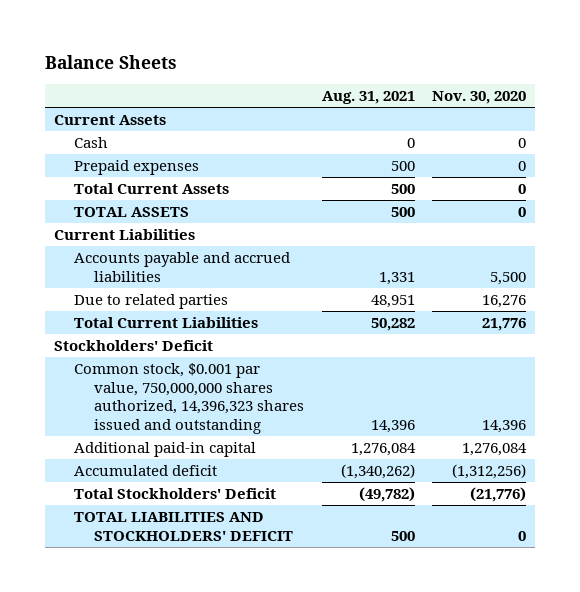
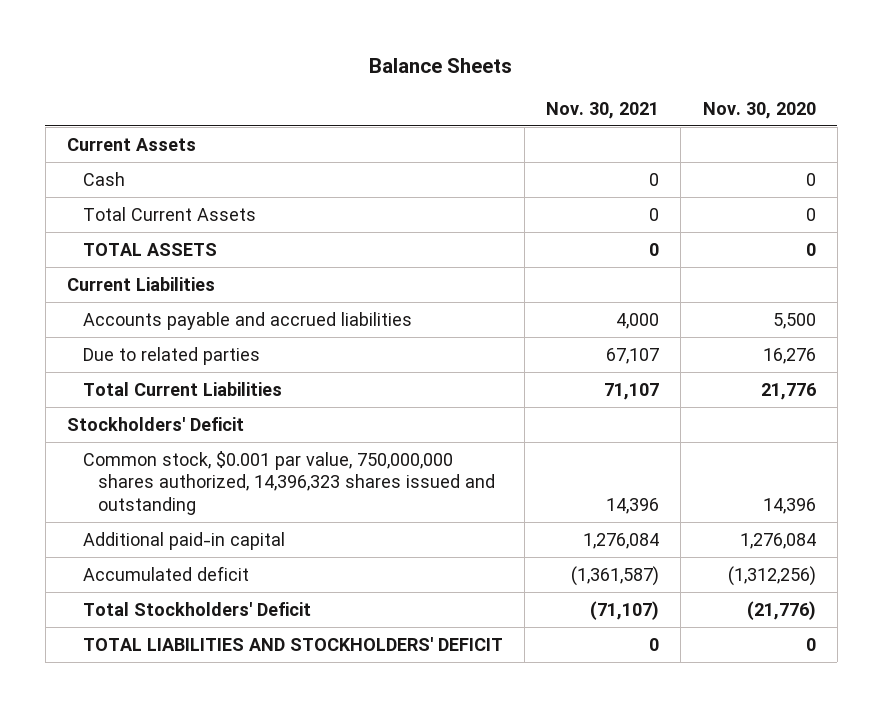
[321,91,415,105] Aug. 31, 2021 -> none
none -> [546,101,660,119] Nov. 30, 2021
[74,160,200,176] Prepaid expenses -> none

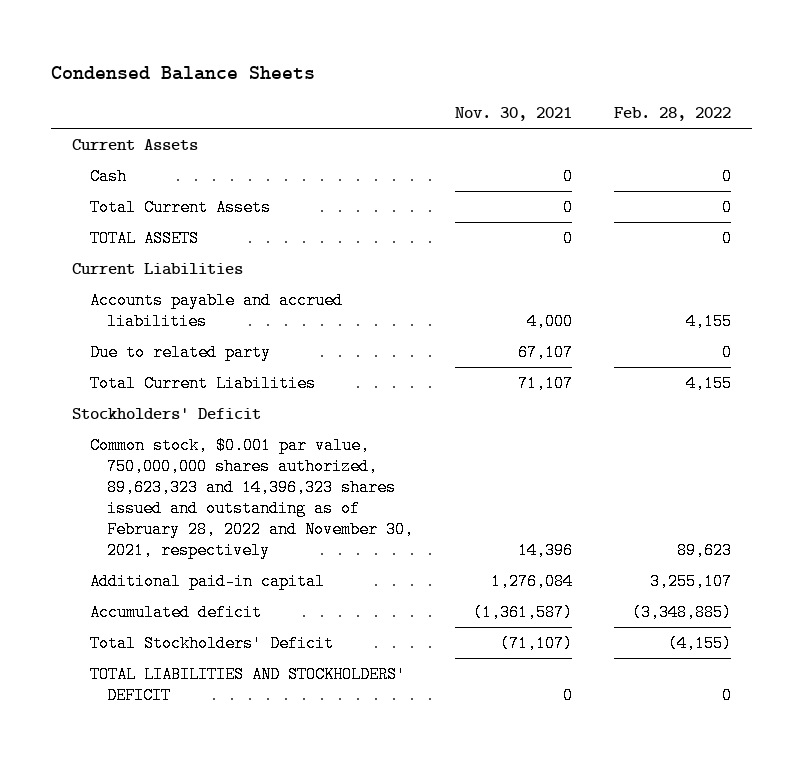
[369,58,513,74] Balance Sheets -> [51,66,316,81] Condensed Balance Sheets
[702,101,816,119] Nov. 30, 2020 -> none
none -> [614,107,732,122] Feb. 28, 2022
[82,346,260,365] Due to related parties -> [89,344,271,362] Due to related party
[82,450,496,515] Common stock, $0.001 par value, 750,000,000 shares authorized, 14,396,323 shares issued and outstanding -> [89,437,415,560] Common stock, $0.001 par value, 750,000,000 shares authorized, 89,623,323 and 14,396,323 shares issued and outstanding as of February 28, 2022 and November 30, 2021, respectively

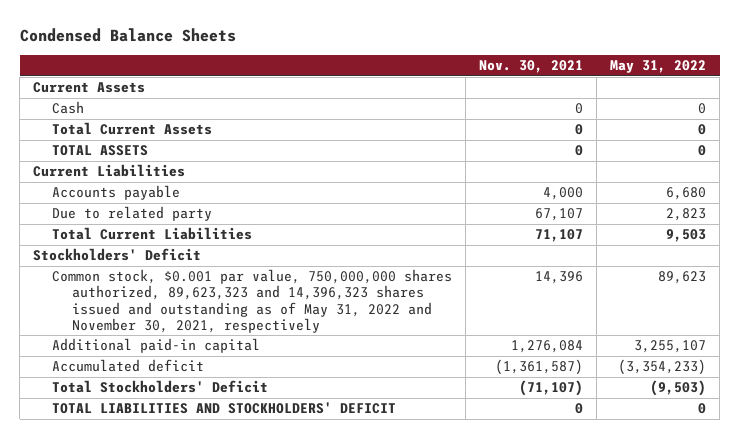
[614,107,732,122] Feb. 28, 2022 -> none
none -> [610,60,707,74] May 31, 2022
[89,292,343,331] Accounts payable and accrued liabilities -> none
none -> [52,185,181,201] Accounts payable
[89,437,415,560] Common stock, $0.001 par value, 750,000,000 shares authorized, 89,623,323 and 14,396,323 shares issued and outstanding as of February 28, 2022 and November 30, 2021, respectively -> [52,269,453,333] Common stock, $0.001 par value, 750,000,000 shares authorized, 89,623,323 and 14,396,323 shares issued and outstanding as of May 31, 2022 and November 30, 2021, respectively

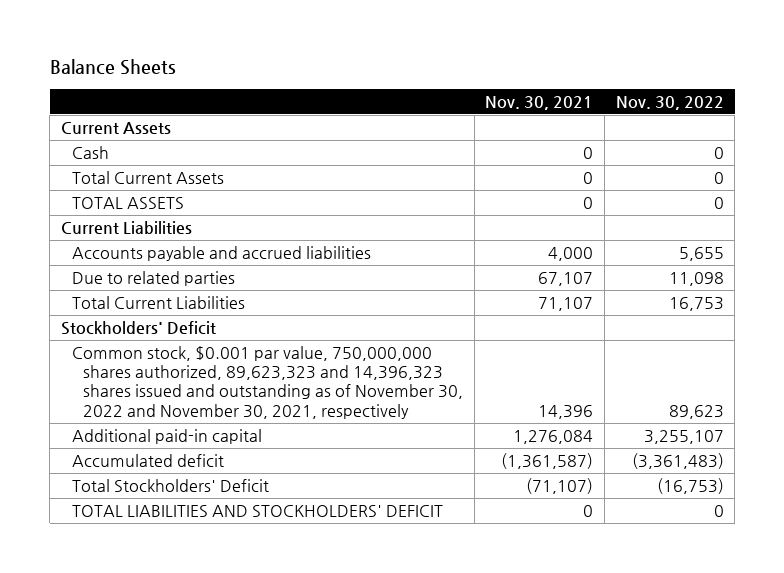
[19,28,236,43] Condensed Balance Sheets -> [49,59,176,76] Balance Sheets
[610,60,707,74] May 31, 2022 -> none
none -> [615,95,724,110] Nov. 30, 2022
[52,185,181,201] Accounts payable -> none
none -> [71,245,371,261] Accounts payable and accrued liabilities
[52,206,213,222] Due to related party -> [71,270,235,286] Due to related parties
[52,269,453,333] Common stock, $0.001 par value, 750,000,000 shares authorized, 89,623,323 and 14,396,323 shares issued and outstanding as of May 31, 2022 and November 30, 2021, respectively -> [71,345,464,419] Common stock, $0.001 par value, 750,000,000 shares authorized, 89,623,323 and 14,396,323 shares issued and outstanding as of November 30, 2022 and November 30, 2021, respectively

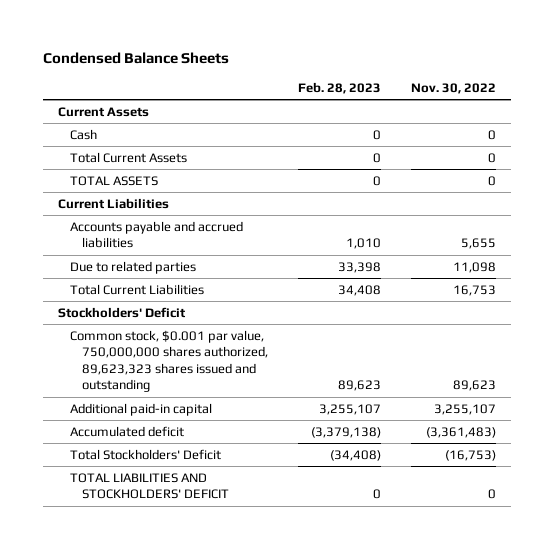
[49,59,176,76] Balance Sheets -> [42,51,229,64] Condensed Balance Sheets
[485,95,594,110] Nov. 30, 2021 -> none
none -> [297,81,381,94] Feb. 28, 2023
[71,345,464,419] Common stock, $0.001 par value, 750,000,000 shares authorized, 89,623,323 and 14,396,323 shares issued and outstanding as of November 30, 2022 and November 30, 2021, respectively -> [69,329,268,393] Common stock, $0.001 par value, 750,000,000 shares authorized, 89,623,323 shares issued and outstanding

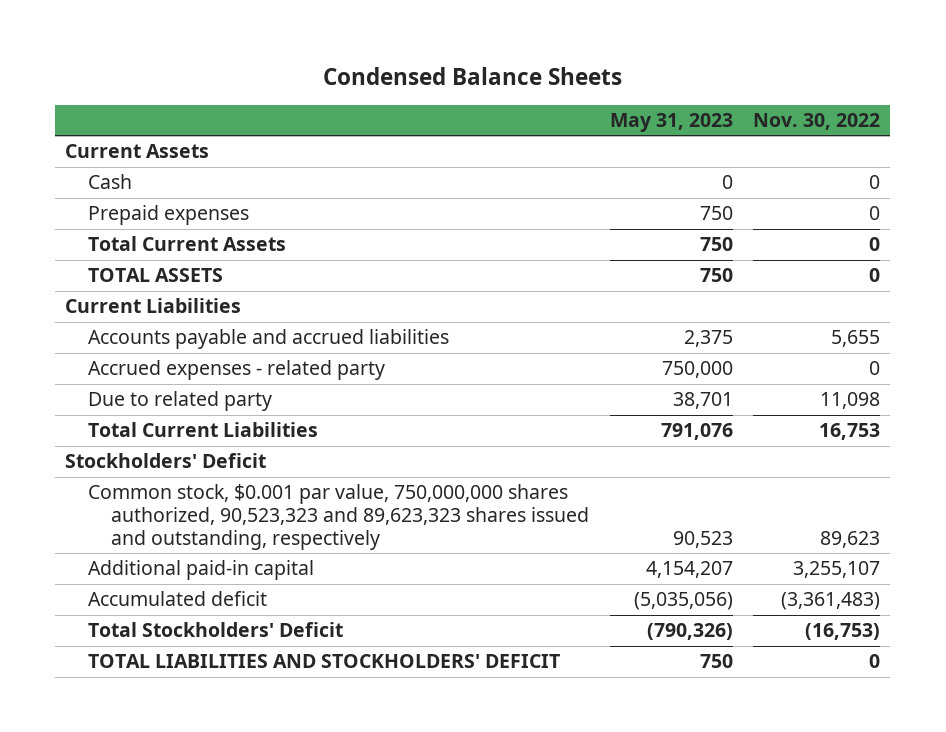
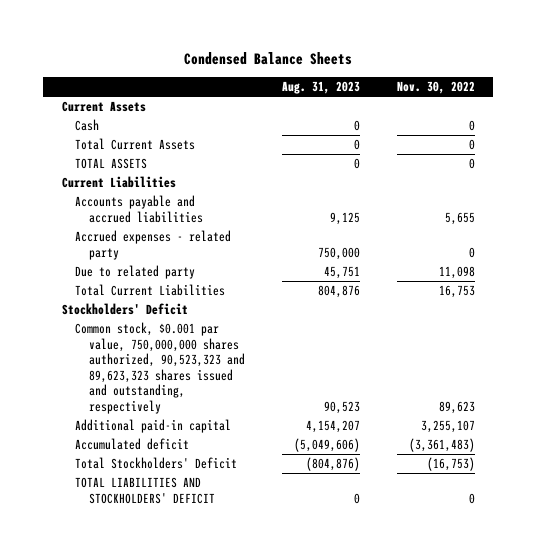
[609,112,733,132] May 31, 2023 -> none
none -> [281,81,360,95] Aug. 31, 2023
[88,205,250,226] Prepaid expenses -> none

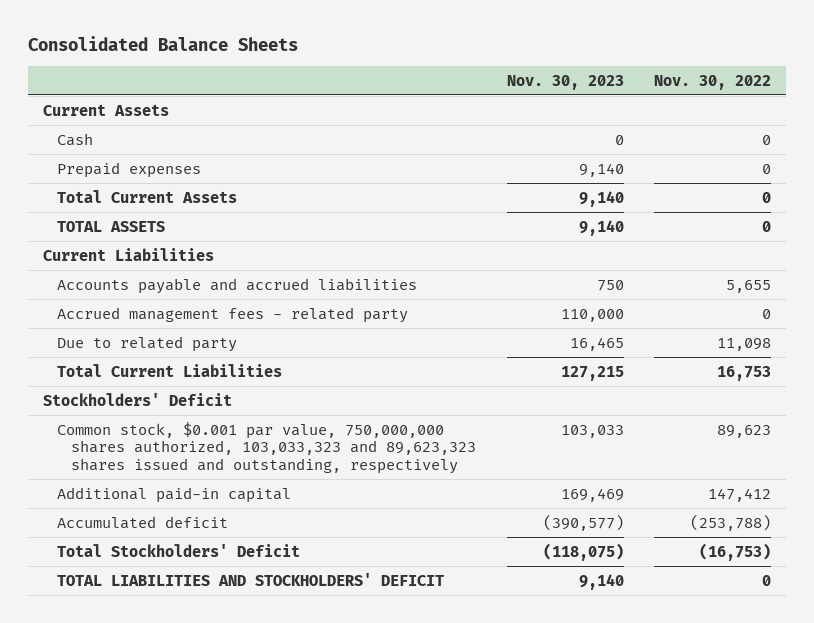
[184,51,353,65] Condensed Balance Sheets -> [27,36,298,52] Consolidated Balance Sheets
[281,81,360,95] Aug. 31, 2023 -> none
none -> [506,74,624,90] Nov. 30, 2023
none -> [57,161,202,178] Prepaid expenses
[75,230,232,260] Accrued expenses - related party -> [57,306,409,323] Accrued management fees - related party
[75,322,246,414] Common stock, $0.001 par value, 750,000,000 shares authorized, 90,523,323 and 89,623,323 shares issued and outstanding, respectively -> [57,421,477,475] Common stock, $0.001 par value, 750,000,000 shares authorized, 103,033,323 and 89,623,323 shares issued and outstanding, respectively
[420,420,475,434] 3,255,107 -> [708,487,772,502] 147,412
[408,438,475,453] (3,361,483) -> [690,514,772,531] (253,788)

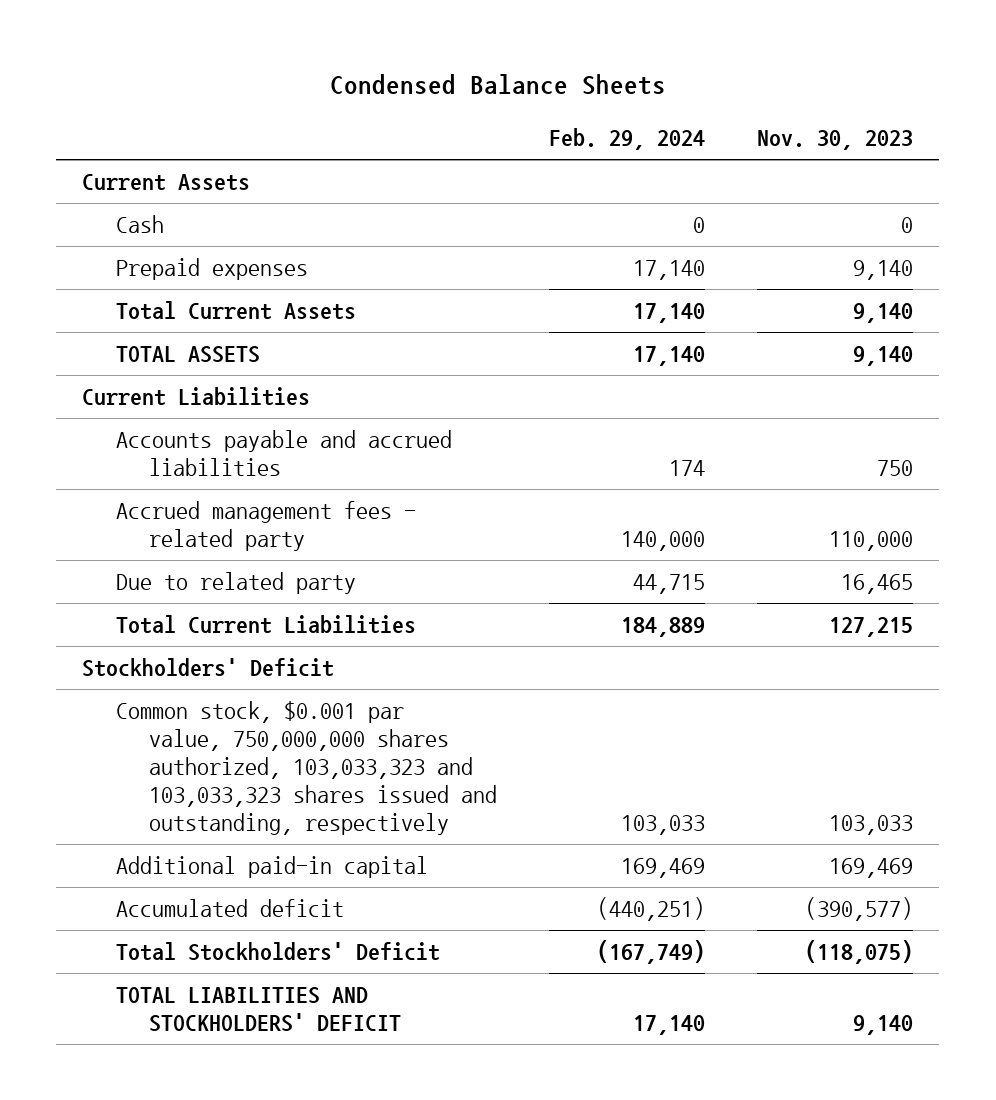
[27,36,298,52] Consolidated Balance Sheets -> [329,73,666,95] Condensed Balance Sheets
[654,74,772,90] Nov. 30, 2022 -> none
none -> [549,128,706,151] Feb. 29, 2024
[57,421,477,475] Common stock, $0.001 par value, 750,000,000 shares authorized, 103,033,323 and 89,623,323 shares issued and outstanding, respectively -> [115,701,498,835] Common stock, $0.001 par value, 750,000,000 shares authorized, 103,033,323 and 103,033,323 shares issued and outstanding, respectively

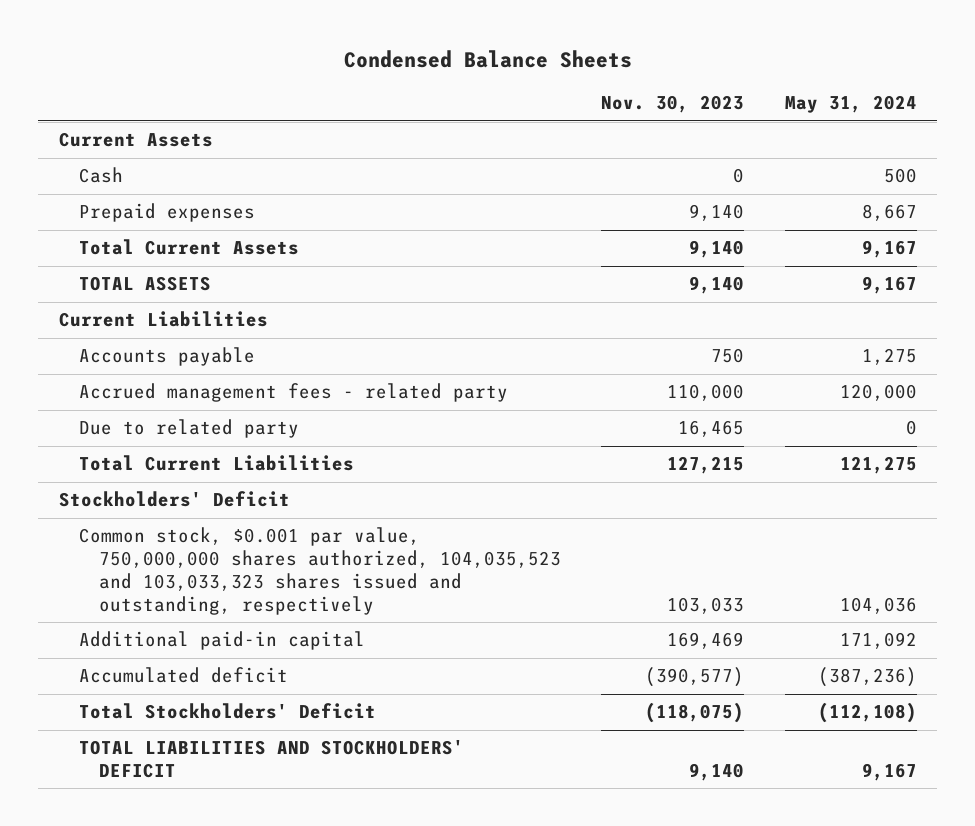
[549,128,706,151] Feb. 29, 2024 -> none
none -> [784,95,917,114] May 31, 2024
[115,430,452,477] Accounts payable and accrued liabilities -> [78,347,255,367] Accounts payable
[115,701,498,835] Common stock, $0.001 par value, 750,000,000 shares authorized, 103,033,323 and 103,033,323 shares issued and outstanding, respectively -> [78,527,561,615] Common stock, $0.001 par value, 750,000,000 shares authorized, 104,035,523 and 103,033,323 shares issued and outstanding, respectively

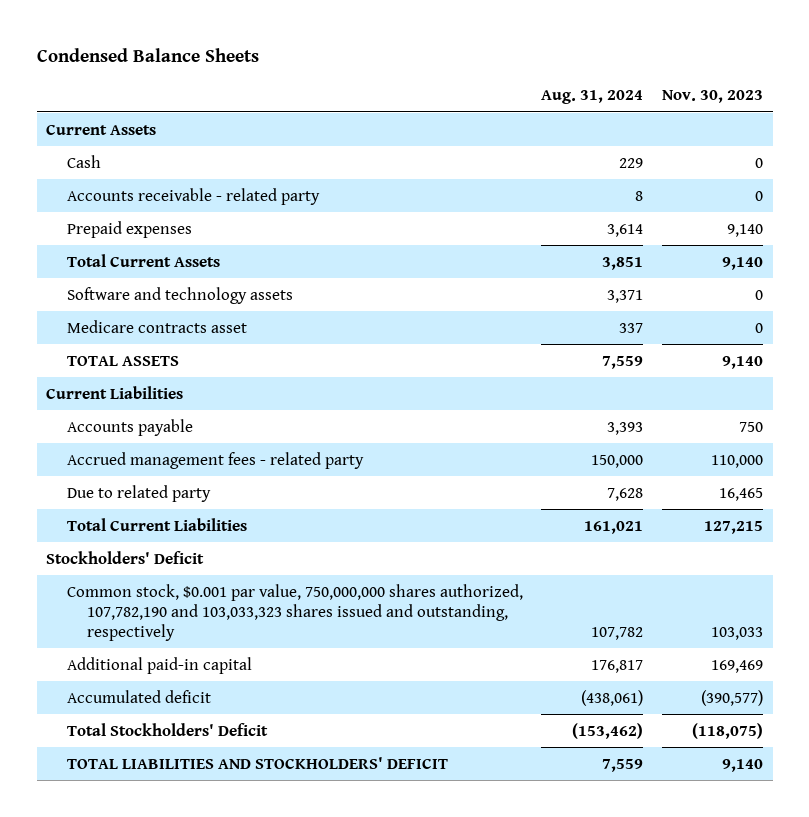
[784,95,917,114] May 31, 2024 -> none
none -> [541,90,644,105] Aug. 31, 2024
none -> [66,187,320,205] Accounts receivable - related party
none -> [66,286,293,304] Software and technology assets
none -> [66,319,247,333] Medicare contracts asset
[78,527,561,615] Common stock, $0.001 par value, 750,000,000 shares authorized, 104,035,523 and 103,033,323 shares issued and outstanding, respectively -> [66,583,523,642] Common stock, $0.001 par value, 750,000,000 shares authorized, 107,782,190 and 103,033,323 shares issued and outstanding, respectively

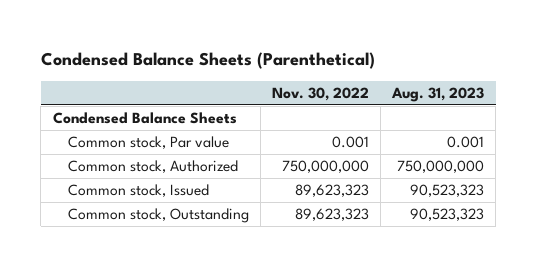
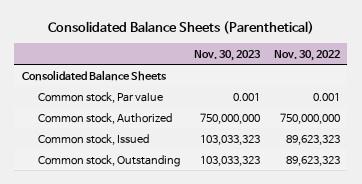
[40,52,375,70] Condensed Balance Sheets (Parenthetical) -> [47,20,314,34] Consolidated Balance Sheets (Parenthetical)
[391,87,485,103] Aug. 31, 2023 -> none
none -> [194,49,262,61] Nov. 30, 2023
[52,112,237,125] Condensed Balance Sheets -> [21,69,167,81] Consolidated Balance Sheets

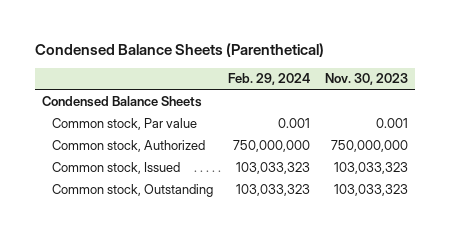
[47,20,314,34] Consolidated Balance Sheets (Parenthetical) -> [34,42,324,57] Condensed Balance Sheets (Parenthetical)
[274,49,341,61] Nov. 30, 2022 -> none
none -> [228,73,311,86] Feb. 29, 2024
[21,69,167,81] Consolidated Balance Sheets -> [41,95,202,107] Condensed Balance Sheets

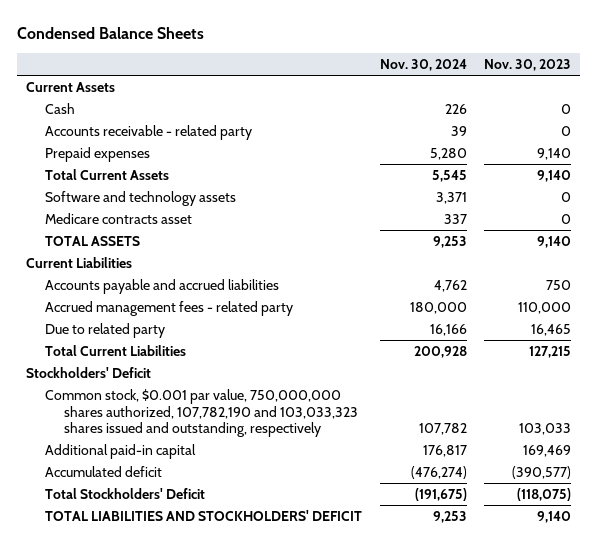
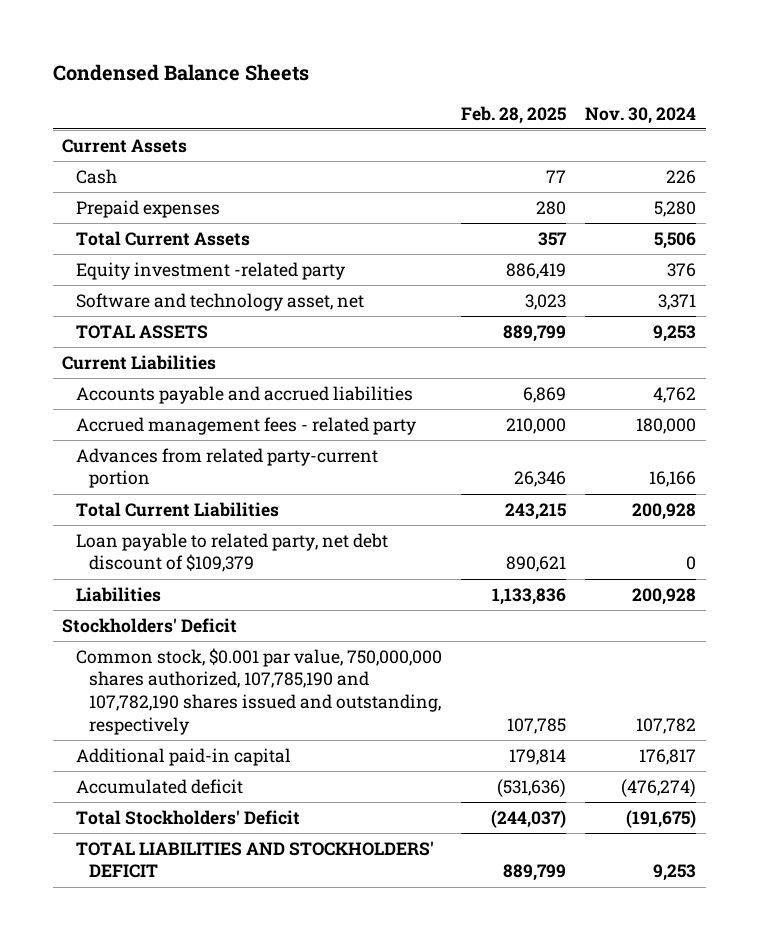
[484,58,572,71] Nov. 30, 2023 -> none
none -> [460,105,566,124] Feb. 28, 2025
[45,125,253,141] Accounts receivable - related party -> none
[45,213,193,225] Medicare contracts asset -> none
[431,170,467,183] 5,545 -> [654,231,697,249] 5,506
none -> [75,261,345,280] Equity investment -related party
[45,191,237,207] Software and technology assets -> [75,292,364,311] Software and technology asset, net
[45,323,166,339] Due to related party -> [75,447,378,489] Advances from related party-current portion
none -> [75,532,388,573] Loan payable to related party, net debt discount of $109,379
none -> [75,586,161,602] Liabilities
[45,389,359,438] Common stock, $0.001 par value, 750,000,000 shares authorized, 107,782,190 and 103,033,323 shares issued and outstanding, respectively -> [75,647,442,735] Common stock, $0.001 par value, 750,000,000 shares authorized, 107,785,190 and 107,782,190 shares issued and outstanding, respectively

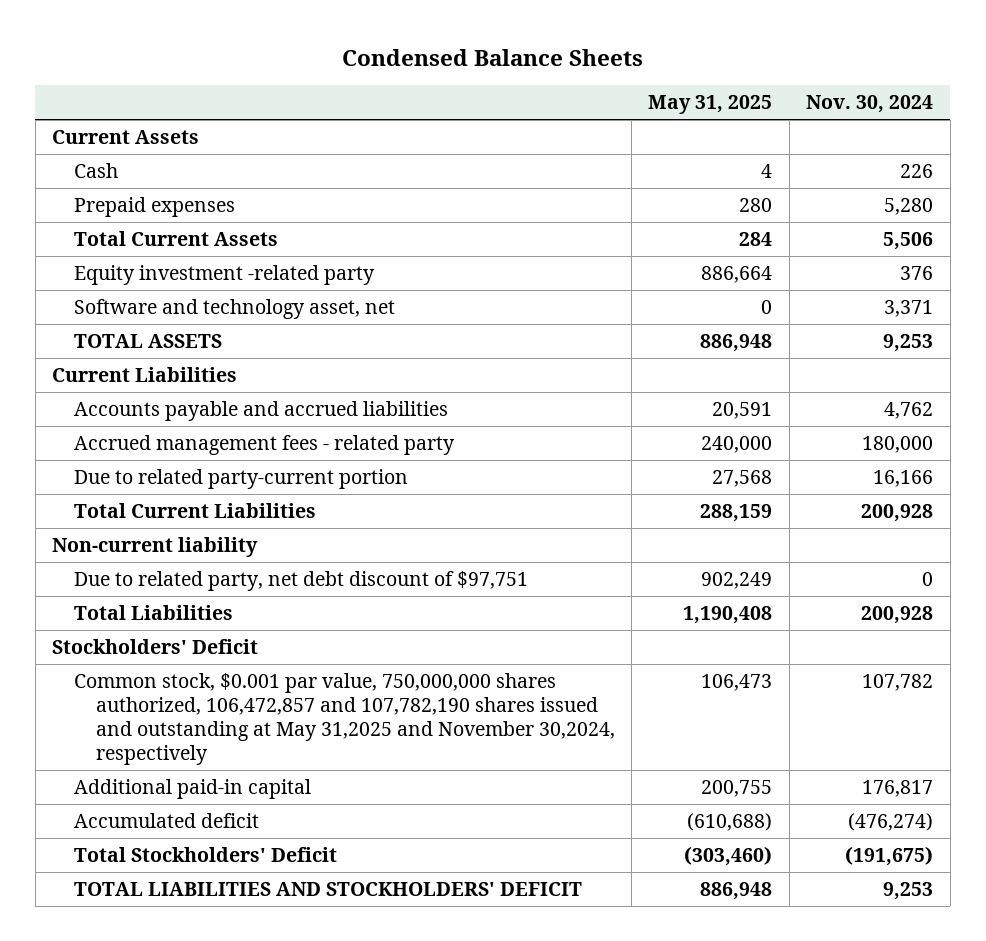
[460,105,566,124] Feb. 28, 2025 -> none
none -> [648,95,773,115] May 31, 2025
[75,447,378,489] Advances from related party-current portion -> [73,469,408,490] Due to related party-current portion
none -> [52,537,259,558] Non-current liability
[75,532,388,573] Loan payable to related party, net debt discount of $109,379 -> [73,571,528,592] Due to related party, net debt discount of $97,751
[75,586,161,602] Liabilities -> [73,605,233,621] Total Liabilities
[75,647,442,735] Common stock, $0.001 par value, 750,000,000 shares authorized, 107,785,190 and 107,782,190 shares issued and outstanding, respectively -> [73,673,615,766] Common stock, $0.001 par value, 750,000,000 shares authorized, 106,472,857 and 107,782,190 shares issued and outstanding at May 31,2025 and November 30,2024, respectively

